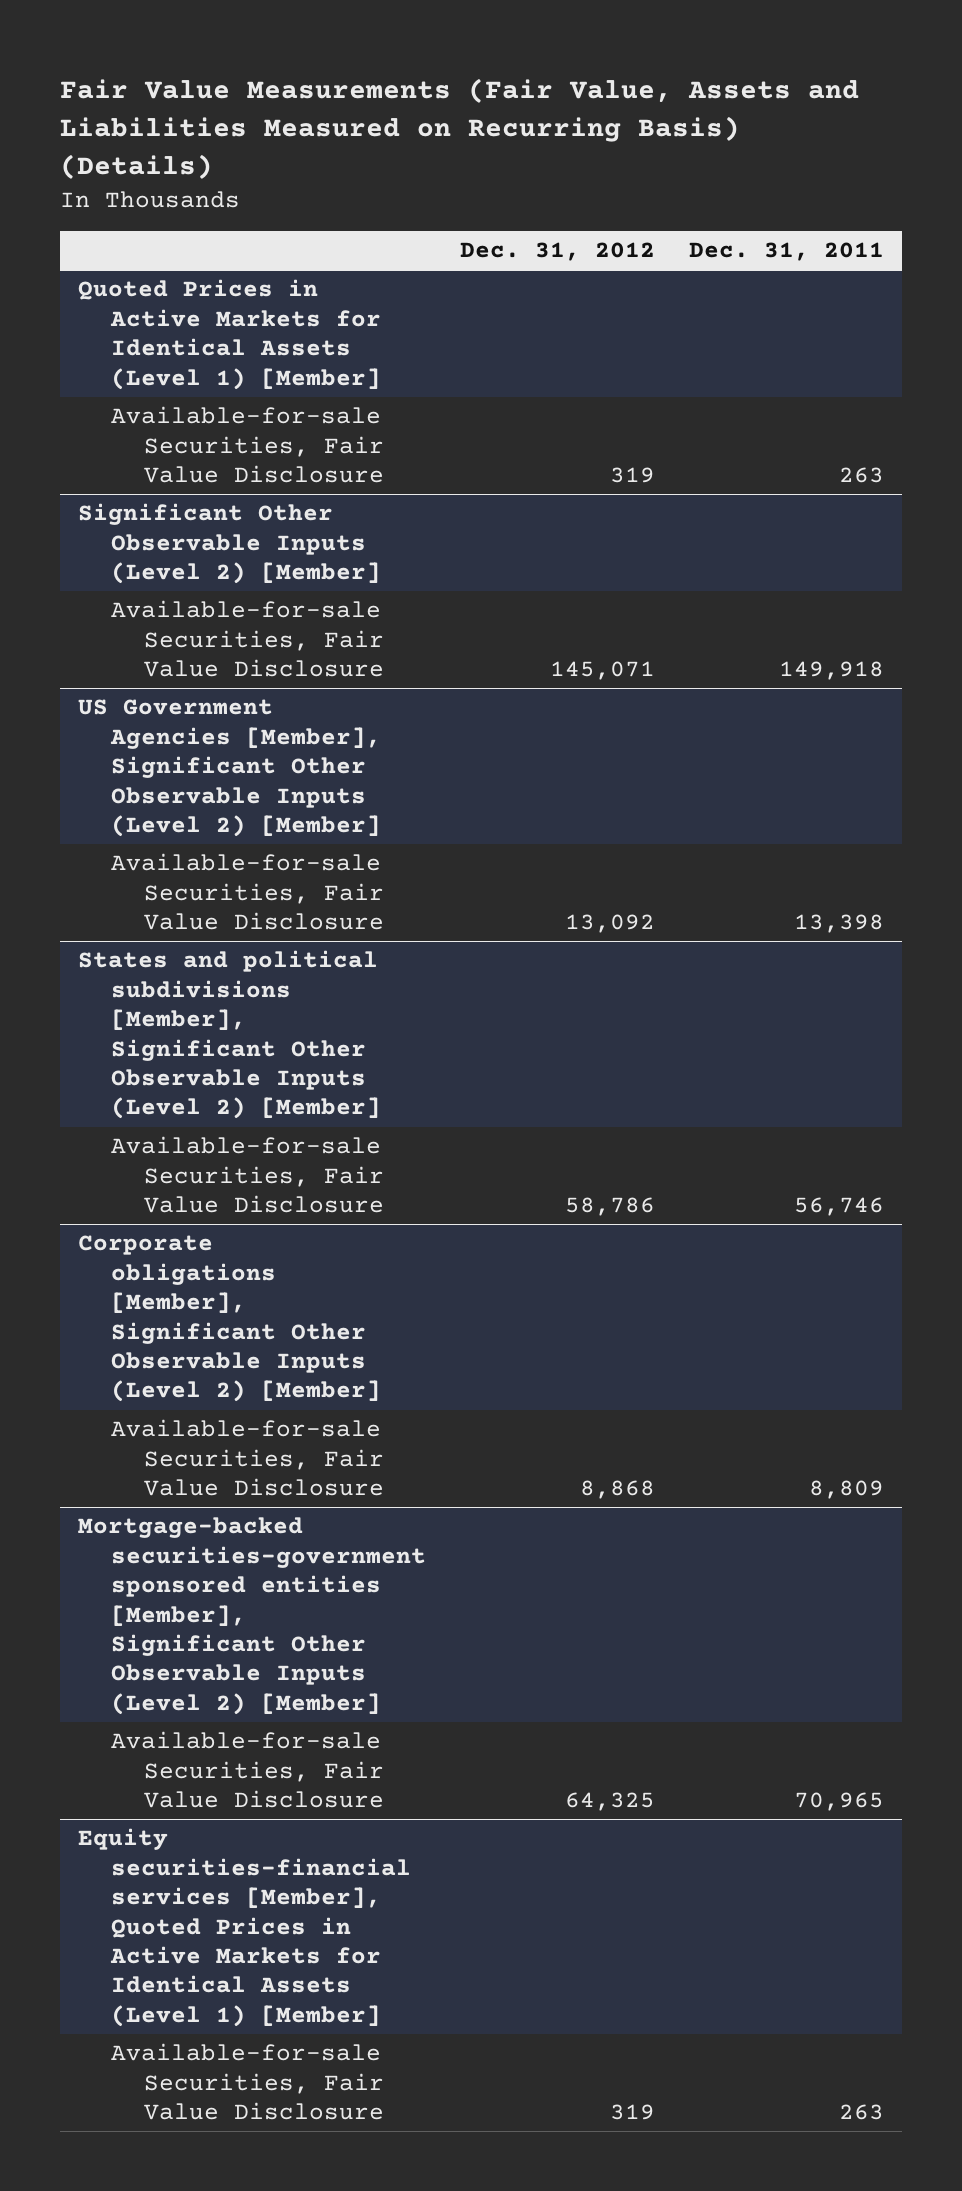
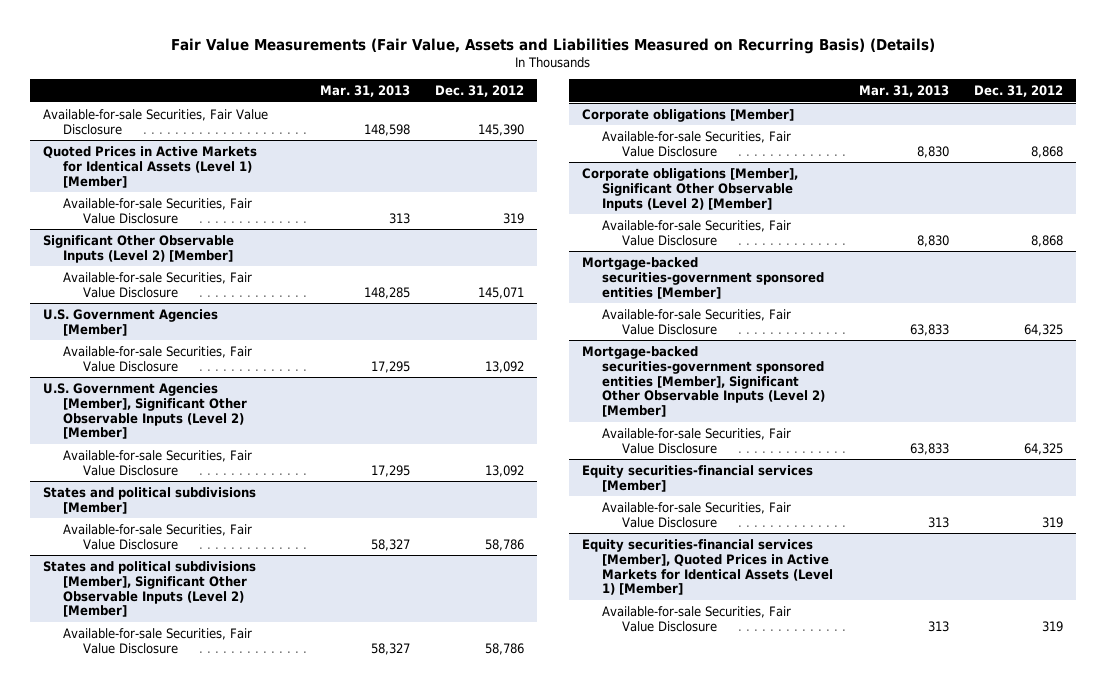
[689,242,885,262] Dec. 31, 2011 -> none
none -> [319,84,410,97] Mar. 31, 2013
none -> [42,108,268,135] Available-for-sale Securities, Fair Value Disclosure
[77,699,381,838] US Government Agencies [Member], Significant Other Observable Inputs (Level 2) [Member] -> none
none -> [42,308,218,336] U.S. Government Agencies [Member]
none -> [42,382,247,440] U.S. Government Agencies [Member], Significant Other Observable Inputs (Level 2) [Member]
none -> [62,449,252,476] Available-for-sale Securities, Fair Value Disclosure
none -> [42,486,256,514] States and political subdivisions [Member]
none -> [62,523,252,550] Available-for-sale Securities, Fair Value Disclosure
none -> [581,108,794,122] Corporate obligations [Member]
none -> [601,130,791,157] Available-for-sale Securities, Fair Value Disclosure
none -> [581,256,824,299] Mortgage-backed securities-government sponsored entities [Member]
none -> [601,308,791,335] Available-for-sale Securities, Fair Value Disclosure
none -> [581,464,813,492] Equity securities-financial services [Member]
none -> [601,501,791,528] Available-for-sale Securities, Fair Value Disclosure

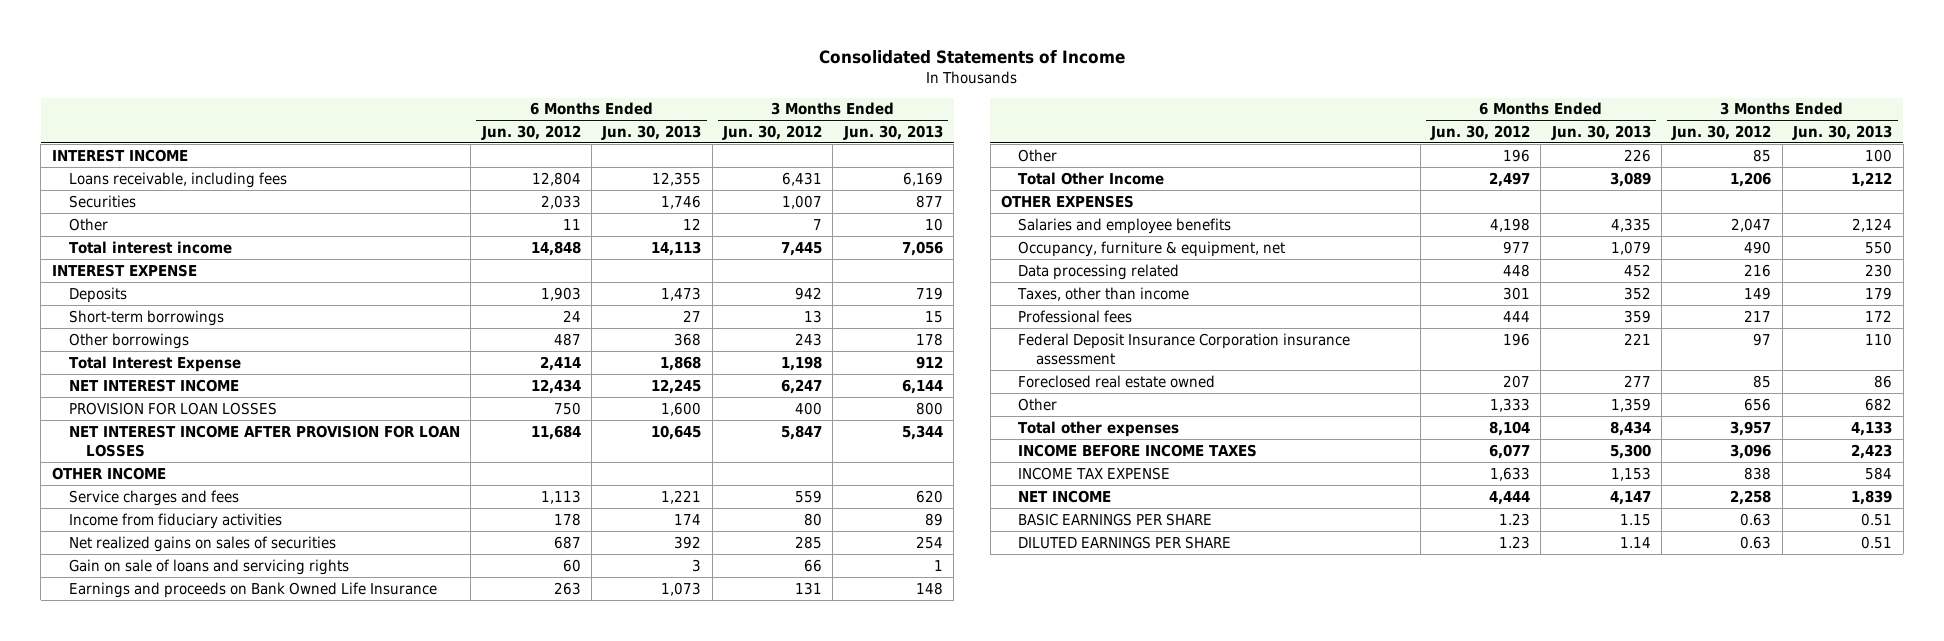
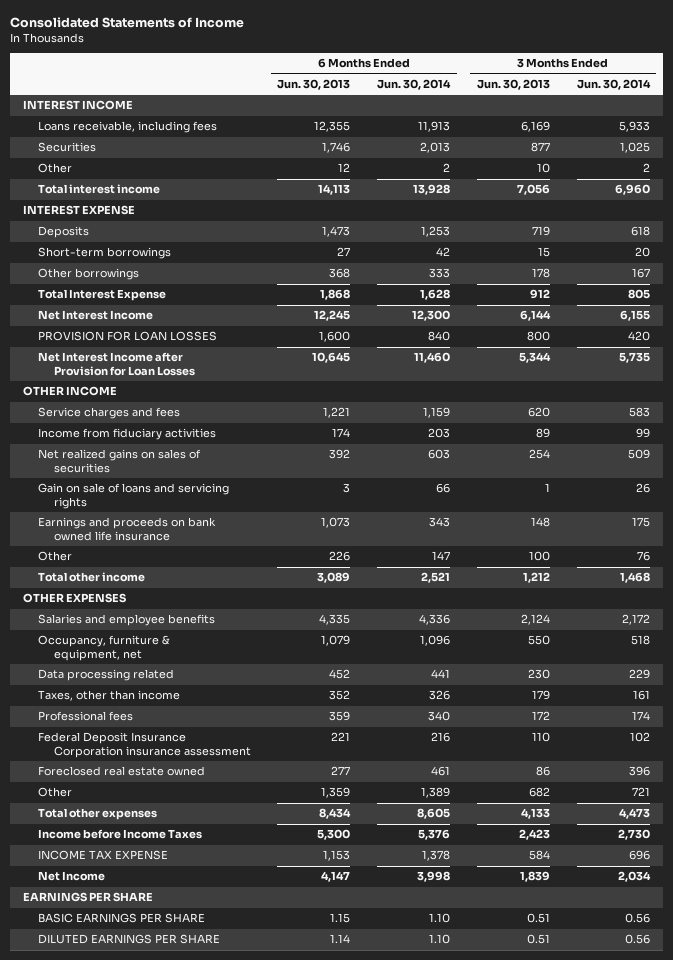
[480,124,581,140] Jun. 30, 2012 -> none
[722,124,823,140] Jun. 30, 2012 -> none
none -> [377,79,452,91] Jun. 30, 2014
none -> [576,79,651,91] Jun. 30, 2014
[68,378,239,392] NET INTEREST INCOME -> [38,310,154,321] Net Interest Income
[68,424,460,457] NET INTEREST INCOME AFTER PROVISION FOR LOAN LOSSES -> [38,352,195,376] Net Interest Income after Provision for Loan Losses
[68,581,437,598] Earnings and proceeds on Bank Owned Life Insurance -> [38,517,217,541] Earnings and proceeds on bank owned life insurance
[1018,171,1165,185] Total Other Income -> [38,572,146,583] Total other income
[1018,443,1258,457] INCOME BEFORE INCOME TAXES -> [38,829,203,840] Income before Income Taxes
[1018,489,1112,503] NET INCOME -> [38,871,106,882] Net Income
none -> [22,892,153,903] EARNINGS PER SHARE

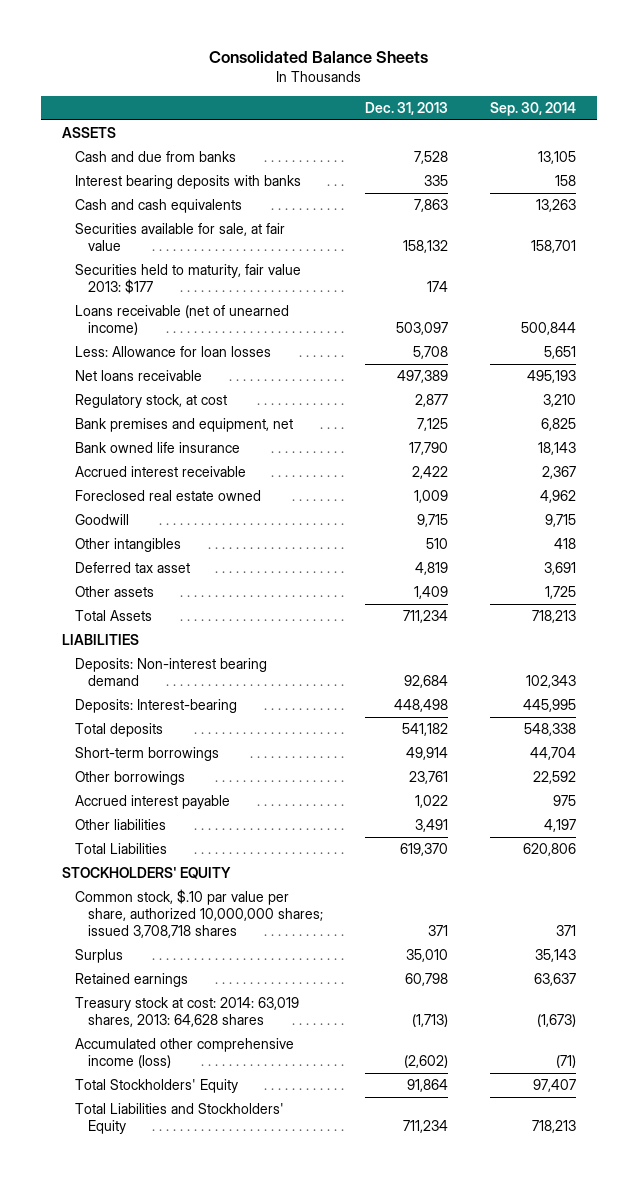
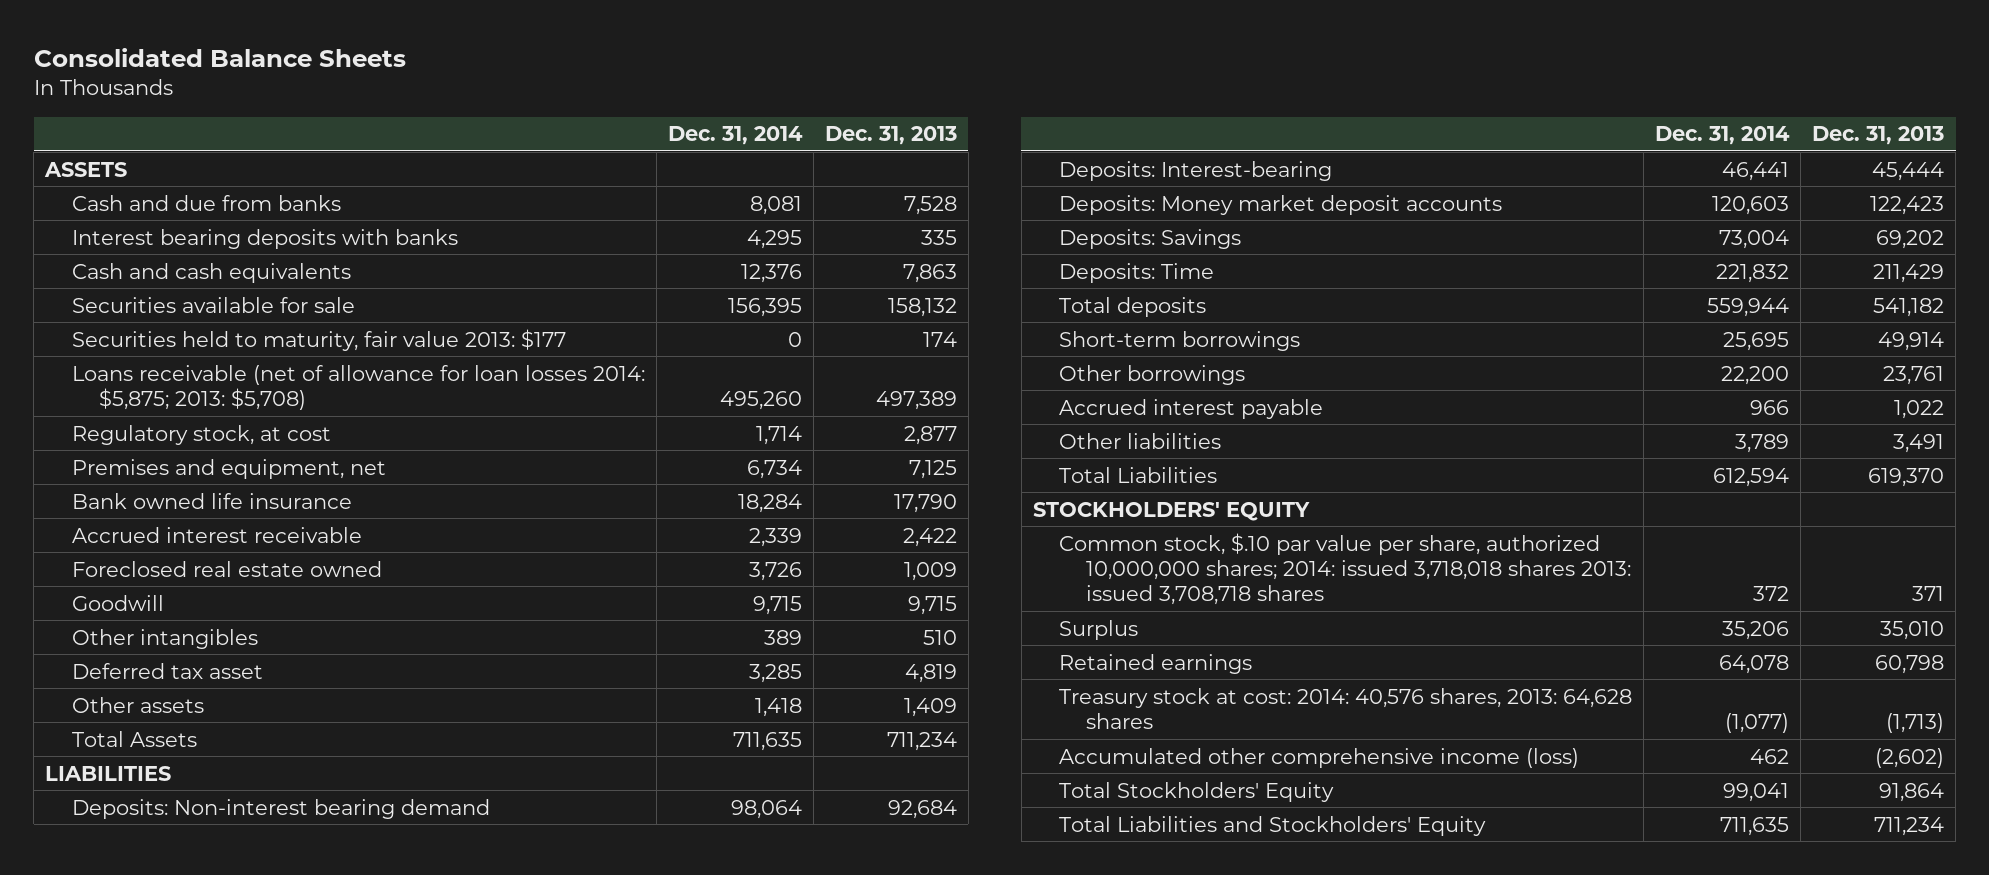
[489,102,576,117] Sep. 30, 2014 -> none
none -> [667,126,803,146] Dec. 31, 2014
[74,223,285,252] Securities available for sale, at fair value -> [71,296,355,313] Securities available for sale
[74,305,289,336] Loans receivable (net of unearned income) -> none
[74,346,271,358] Less: Allowance for loan losses -> none
[74,370,202,382] Net loans receivable -> [71,364,645,410] Loans receivable (net of allowance for loan losses 2014: $5,875; 2013: $5,708)
[74,418,293,433] Bank premises and equipment, net -> [71,458,386,479] Premises and equipment, net
[393,699,448,713] 448,498 -> [1872,161,1945,181] 45,444
none -> [1059,194,1503,215] Deposits: Money market deposit accounts
none -> [1059,228,1242,249] Deposits: Savings
none -> [1059,262,1215,283] Deposits: Time
[74,889,323,939] Common stock, $.10 par value per share, authorized 10,000,000 shares; issued 3,708,718 shares -> [1059,532,1632,606] Common stock, $.10 par value per share, authorized 10,000,000 shares; 2014: issued 3,718,018 shares 2013: issued 3,708,718 shares
[74,997,299,1028] Treasury stock at cost: 2014: 63,019 shares, 2013: 64,628 shares -> [1059,687,1633,729] Treasury stock at cost: 2014: 40,576 shares, 2013: 64,628 shares

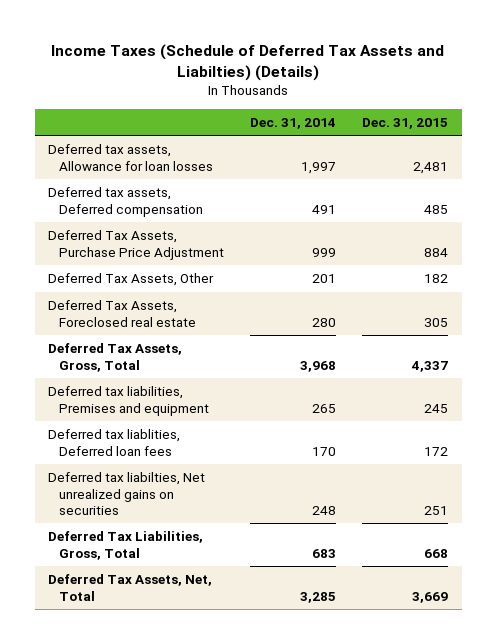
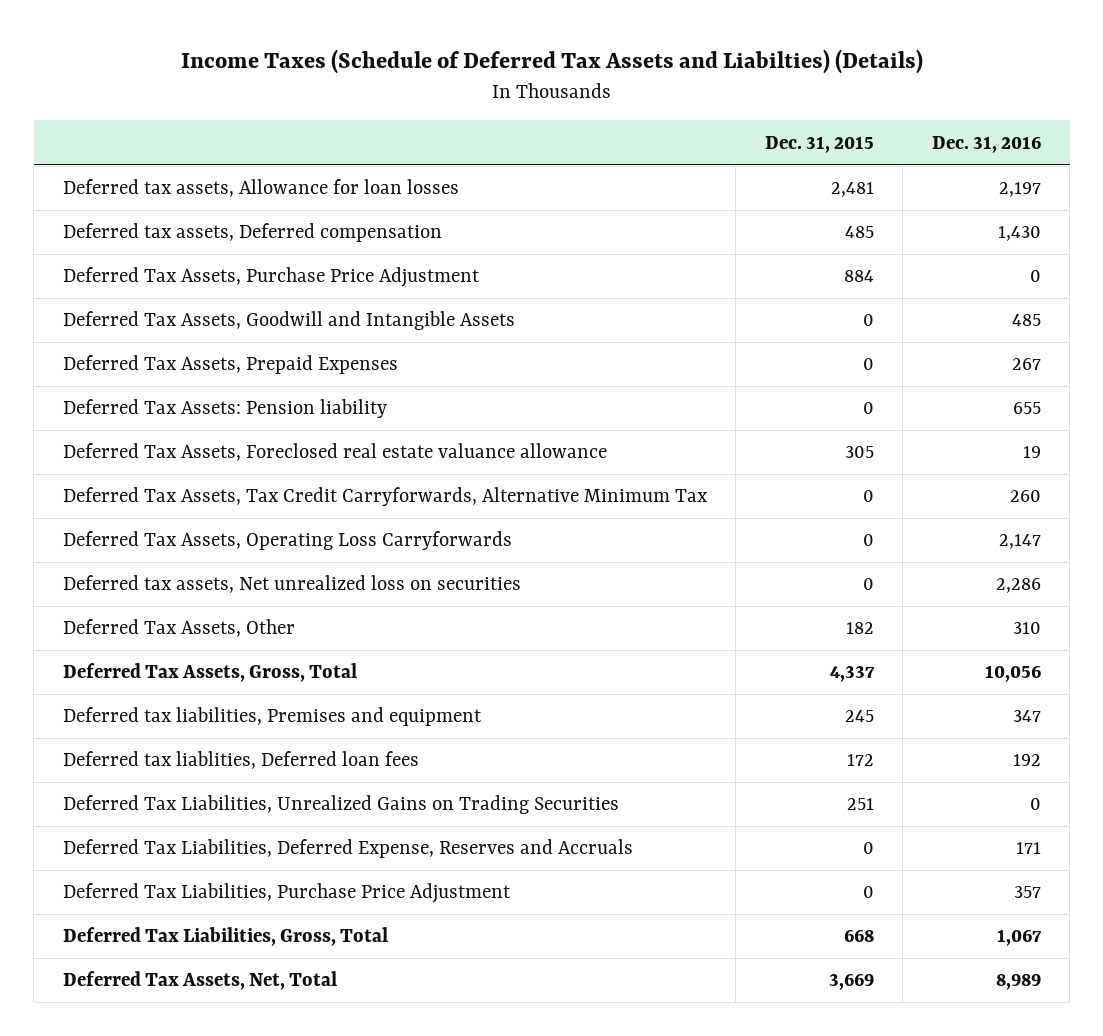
[250,117,337,129] Dec. 31, 2014 -> none
none -> [931,135,1041,153] Dec. 31, 2016
none -> [62,311,515,331] Deferred Tax Assets, Goodwill and Intangible Assets
none -> [62,355,398,375] Deferred Tax Assets, Prepaid Expenses
none -> [62,399,387,419] Deferred Tax Assets: Pension liability
none -> [62,443,607,462] Deferred Tax Assets, Foreclosed real estate valuance allowance
none -> [62,487,707,507] Deferred Tax Assets, Tax Credit Carryforwards, Alternative Minimum Tax
none -> [62,531,512,551] Deferred Tax Assets, Operating Loss Carryforwards
none -> [62,575,521,594] Deferred tax assets, Net unrealized loss on securities
[48,300,197,327] Deferred Tax Assets, Foreclosed real estate -> none
[48,472,206,515] Deferred tax liabilties, Net unrealized gains on securities -> [62,795,619,815] Deferred Tax Liabilities, Unrealized Gains on Trading Securities
none -> [62,839,633,859] Deferred Tax Liabilities, Deferred Expense, Reserves and Accruals
none -> [62,883,511,904] Deferred Tax Liabilities, Purchase Price Adjustment

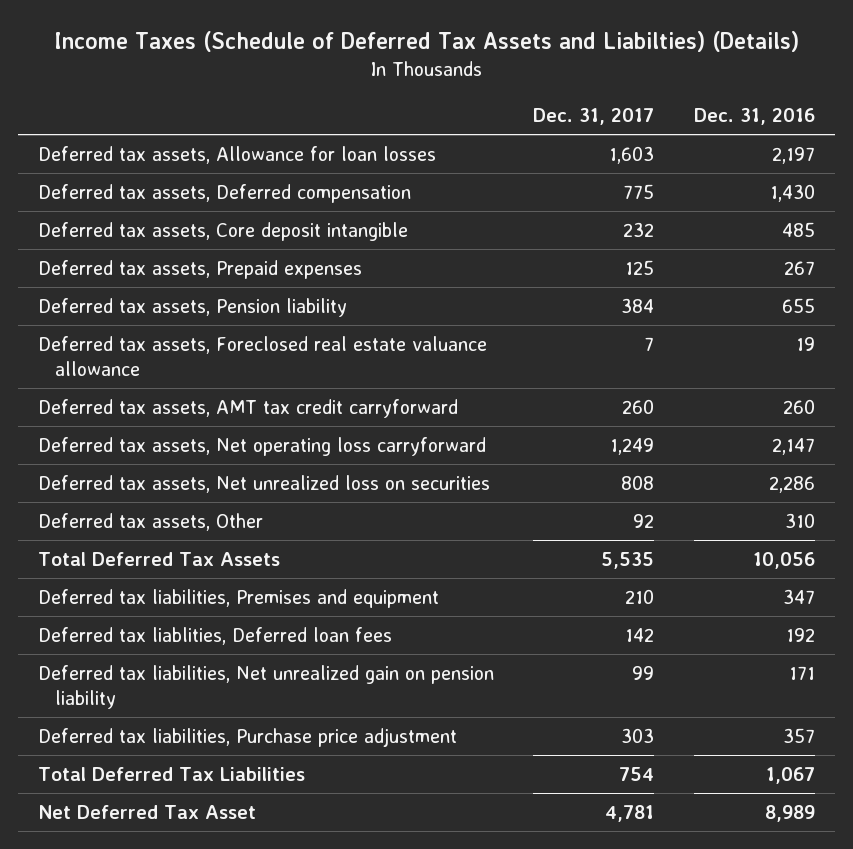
[764,135,874,153] Dec. 31, 2015 -> none
none -> [533,108,655,126] Dec. 31, 2017
[62,267,480,288] Deferred Tax Assets, Purchase Price Adjustment -> none
[62,311,515,331] Deferred Tax Assets, Goodwill and Intangible Assets -> [37,221,408,241] Deferred tax assets, Core deposit intangible
[62,355,398,375] Deferred Tax Assets, Prepaid Expenses -> [37,259,362,279] Deferred tax assets, Prepaid expenses
[62,399,387,419] Deferred Tax Assets: Pension liability -> [37,297,347,317] Deferred tax assets, Pension liability
[62,443,607,462] Deferred Tax Assets, Foreclosed real estate valuance allowance -> [37,335,487,377] Deferred tax assets, Foreclosed real estate valuance allowance
[62,487,707,507] Deferred Tax Assets, Tax Credit Carryforwards, Alternative Minimum Tax -> [37,398,458,418] Deferred tax assets, AMT tax credit carryforward
[62,531,512,551] Deferred Tax Assets, Operating Loss Carryforwards -> [37,436,486,456] Deferred tax assets, Net operating loss carryforward
[62,619,295,638] Deferred Tax Assets, Other -> [37,512,263,531] Deferred tax assets, Other
[62,663,357,683] Deferred Tax Assets, Gross, Total -> [37,551,280,566] Total Deferred Tax Assets
[62,795,619,815] Deferred Tax Liabilities, Unrealized Gains on Trading Securities -> none
[62,839,633,859] Deferred Tax Liabilities, Deferred Expense, Reserves and Accruals -> [37,664,494,710] Deferred tax liabilities, Net unrealized gain on pension liability
[62,883,511,904] Deferred Tax Liabilities, Purchase Price Adjustment -> [37,727,457,747] Deferred tax liabilities, Purchase price adjustment
[62,927,388,947] Deferred Tax Liabilities, Gross, Total -> [37,766,305,781] Total Deferred Tax Liabilities
[62,971,337,991] Deferred Tax Assets, Net, Total -> [37,804,256,819] Net Deferred Tax Asset

